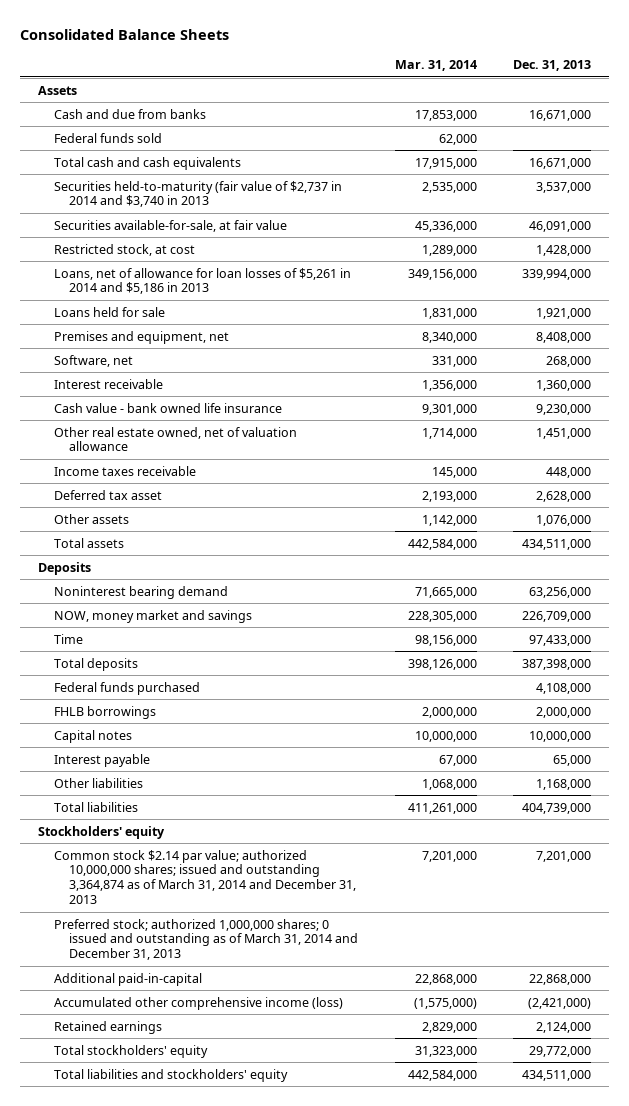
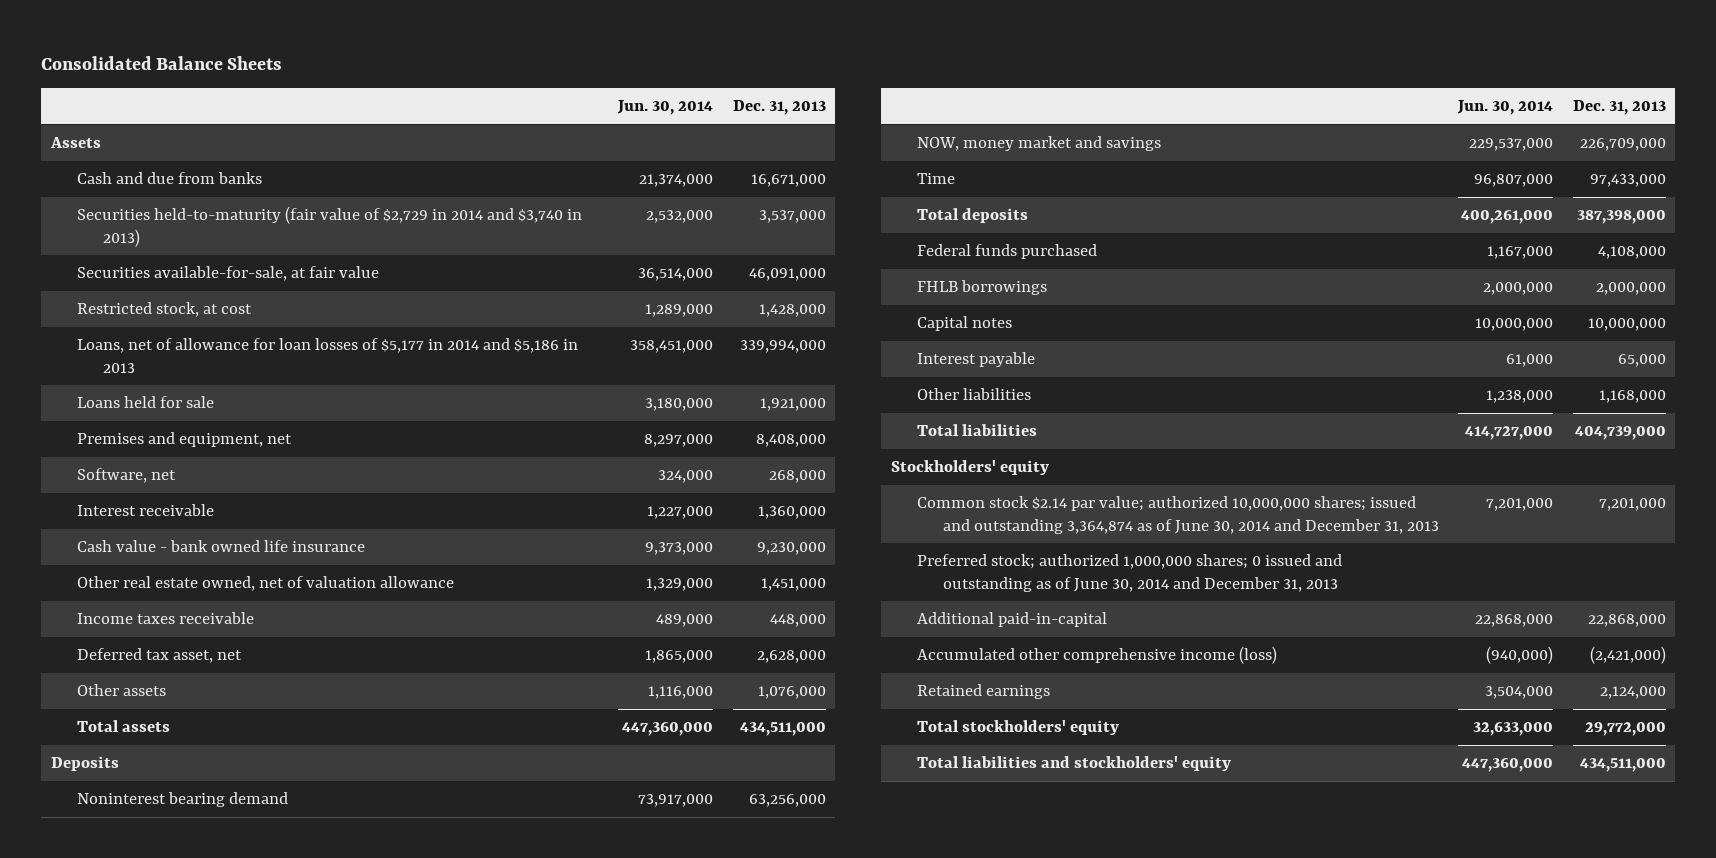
[394,60,477,72] Mar. 31, 2014 -> none
none -> [617,100,714,116] Jun. 30, 2014
[53,132,162,143] Federal funds sold -> none
[53,156,241,170] Total cash and cash equivalents -> none
[53,180,342,208] Securities held-to-maturity (fair value of $2,737 in 2014 and $3,740 in 2013 -> [76,206,582,247] Securities held-to-maturity (fair value of $2,729 in 2014 and $3,740 in 2013)
[53,267,351,295] Loans, net of allowance for loan losses of $5,261 in 2014 and $5,186 in 2013 -> [76,338,578,373] Loans, net of allowance for loan losses of $5,177 in 2014 and $5,186 in 2013
[53,489,162,500] Deferred tax asset -> [76,648,242,664] Deferred tax asset, net
[53,849,356,904] Common stock $2.14 par value; authorized 10,000,000 shares; issued and outstanding 3,364,874 as of March 31, 2014 and December 31, 2013 -> [916,496,1439,534] Common stock $2.14 par value; authorized 10,000,000 shares; issued and outstanding 3,364,874 as of June 30, 2014 and December 31, 2013
[53,918,358,961] Preferred stock; authorized 1,000,000 shares; 0 issued and outstanding as of March 31, 2014 and December 31, 2013 -> [916,554,1342,592] Preferred stock; authorized 1,000,000 shares; 0 issued and outstanding as of June 30, 2014 and December 31, 2013

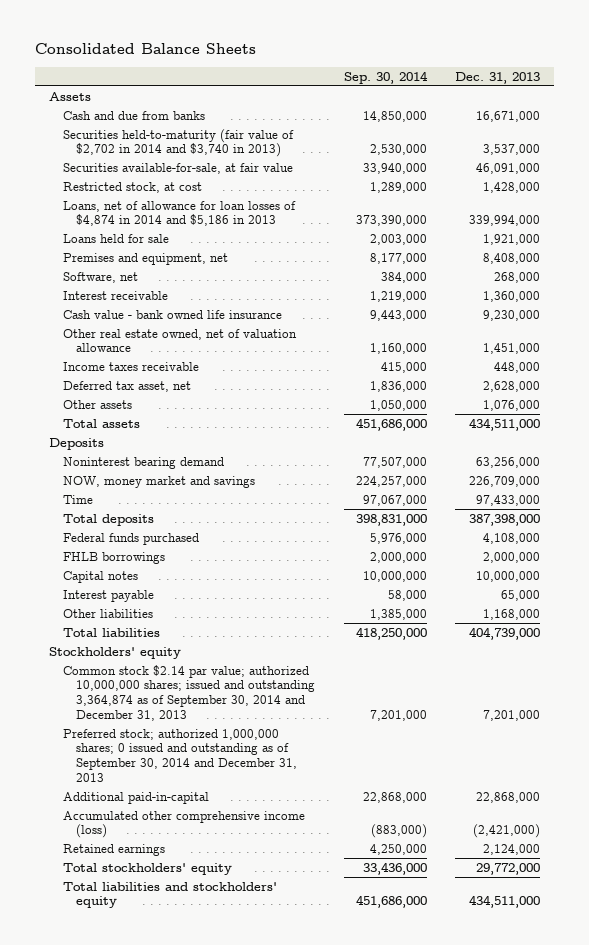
[617,100,714,116] Jun. 30, 2014 -> none
none -> [343,70,428,84] Sep. 30, 2014
[76,206,582,247] Securities held-to-maturity (fair value of $2,729 in 2014 and $3,740 in 2013) -> [62,128,294,158] Securities held-to-maturity (fair value of $2,702 in 2014 and $3,740 in 2013)
[76,338,578,373] Loans, net of allowance for loan losses of $5,177 in 2014 and $5,186 in 2013 -> [62,200,296,227] Loans, net of allowance for loan losses of $4,874 in 2014 and $5,186 in 2013
[916,496,1439,534] Common stock $2.14 par value; authorized 10,000,000 shares; issued and outstanding 3,364,874 as of June 30, 2014 and December 31, 2013 -> [62,664,316,721] Common stock $2.14 par value; authorized 10,000,000 shares; issued and outstanding 3,364,874 as of September 30, 2014 and December 31, 2013
[916,554,1342,592] Preferred stock; authorized 1,000,000 shares; 0 issued and outstanding as of June 30, 2014 and December 31, 2013 -> [62,728,298,782] Preferred stock; authorized 1,000,000 shares; 0 issued and outstanding as of September 30, 2014 and December 31, 2013

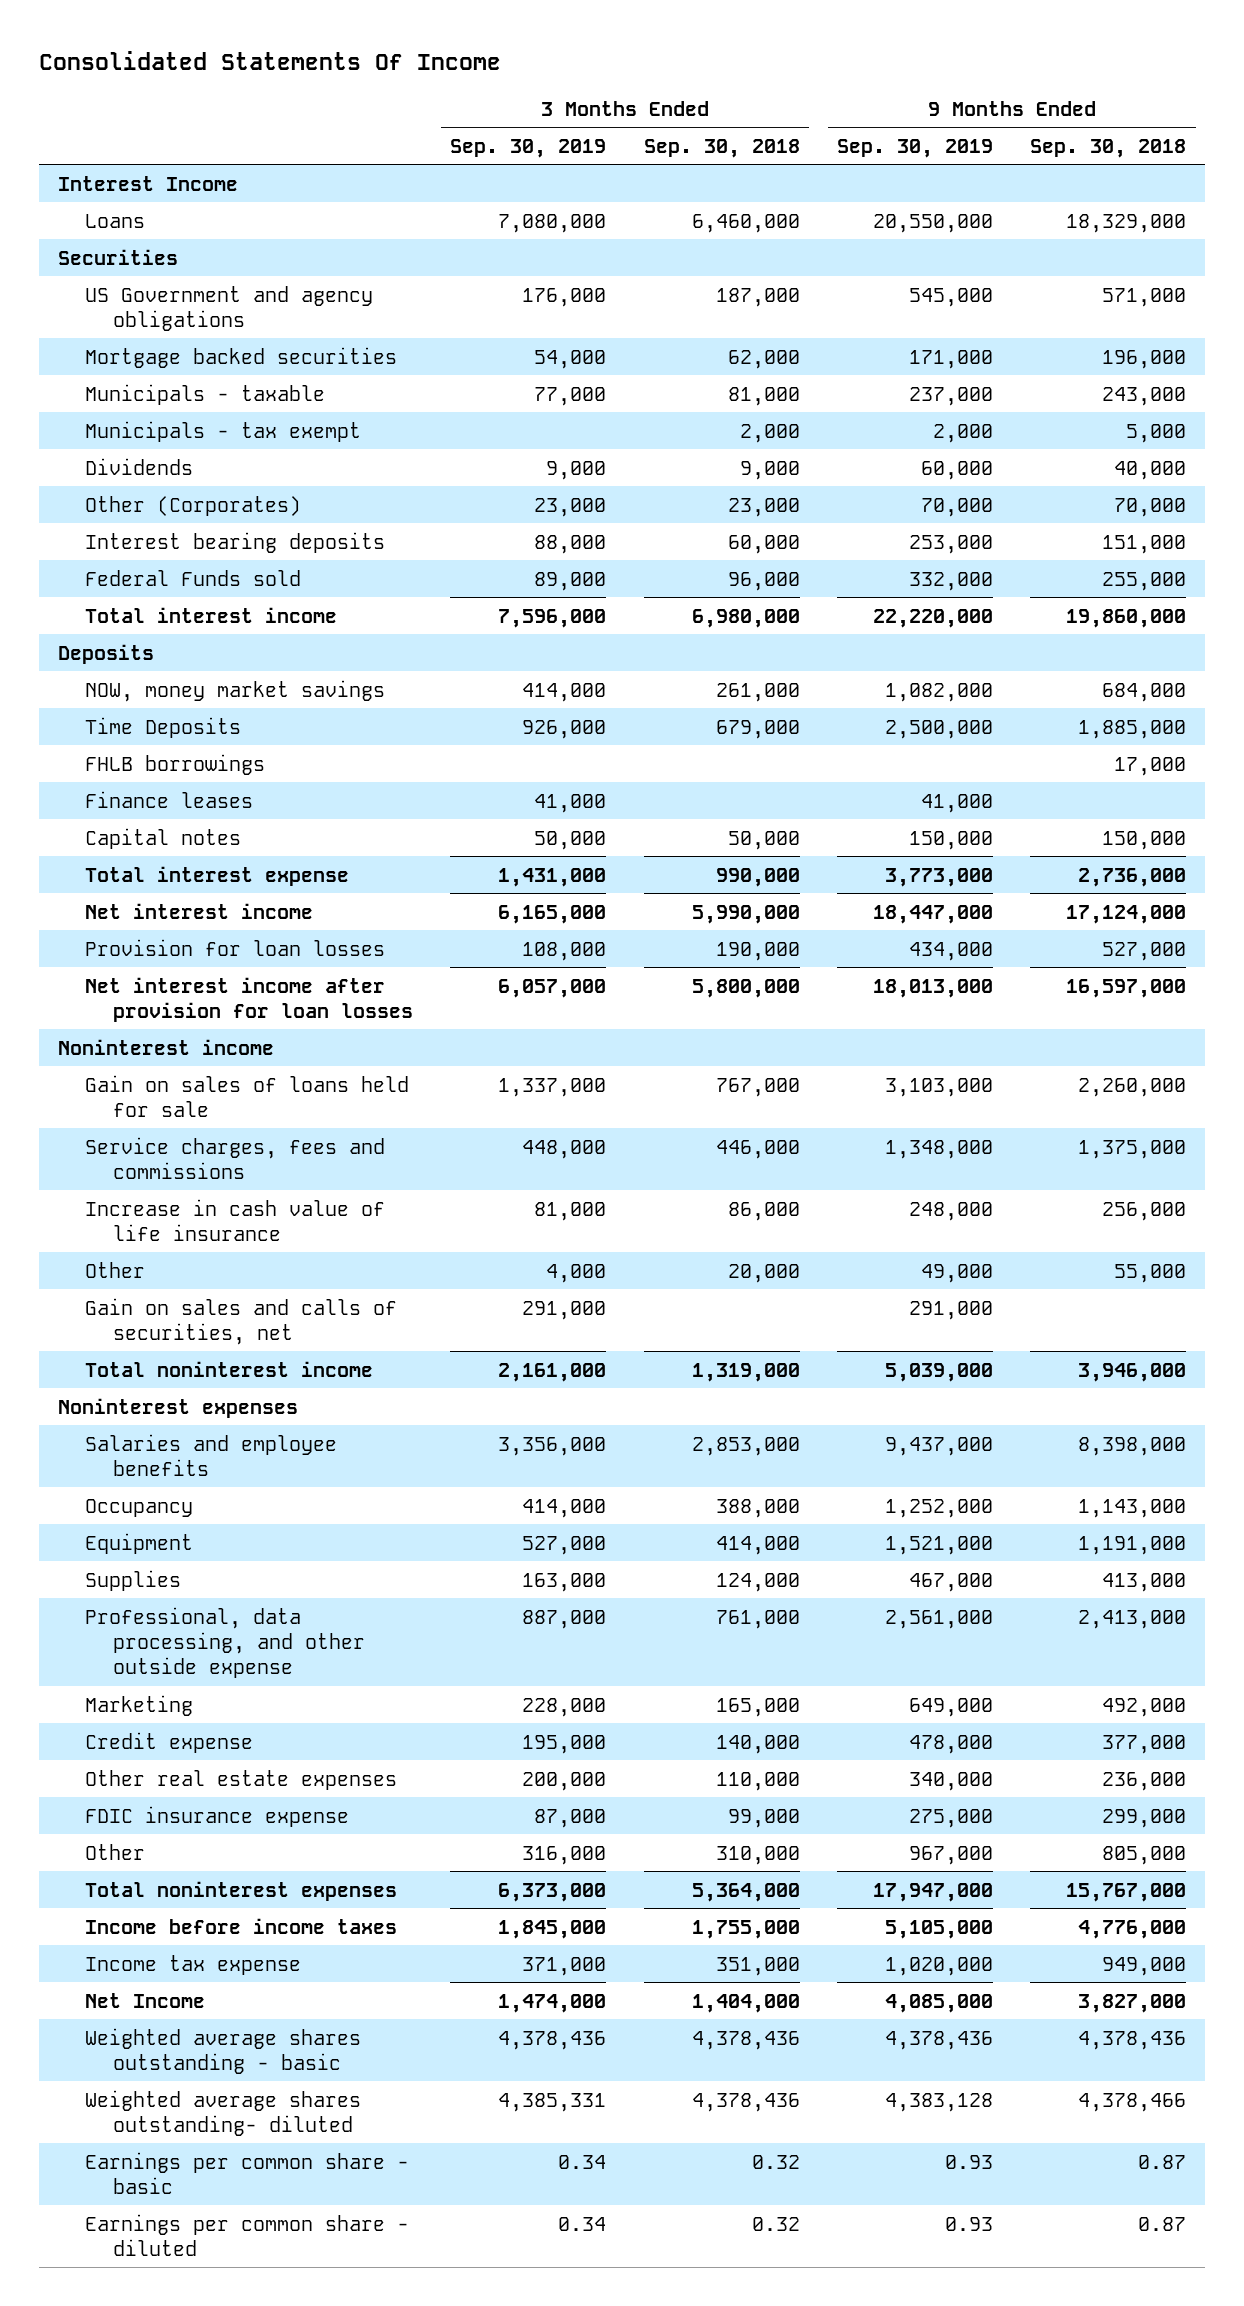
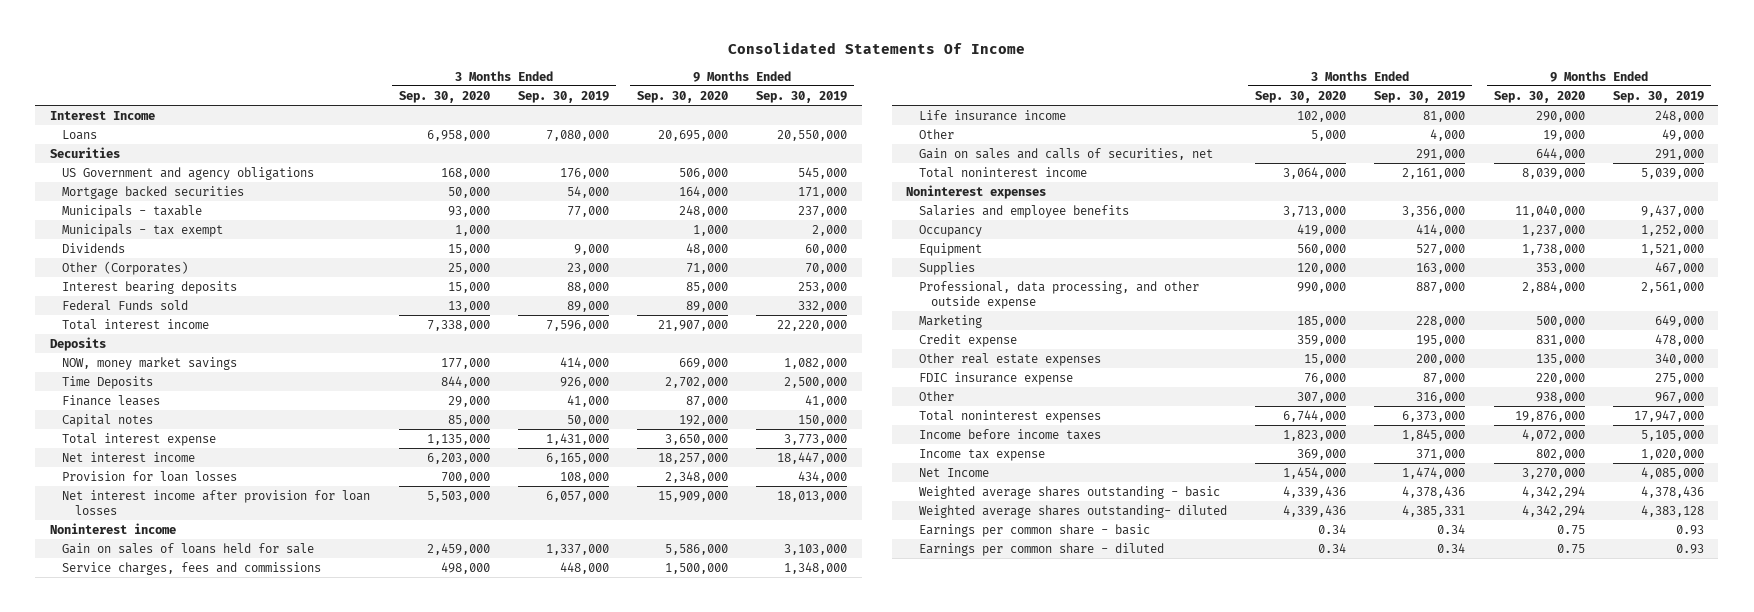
[643,138,800,158] Sep. 30, 2018 -> none
[1030,138,1187,158] Sep. 30, 2018 -> none
none -> [398,90,490,103] Sep. 30, 2020
none -> [637,90,729,103] Sep. 30, 2020
[85,753,266,775] FHLB borrowings -> none
[85,1198,386,1241] Increase in cash value of life insurance -> [918,109,1066,121] Life insurance income

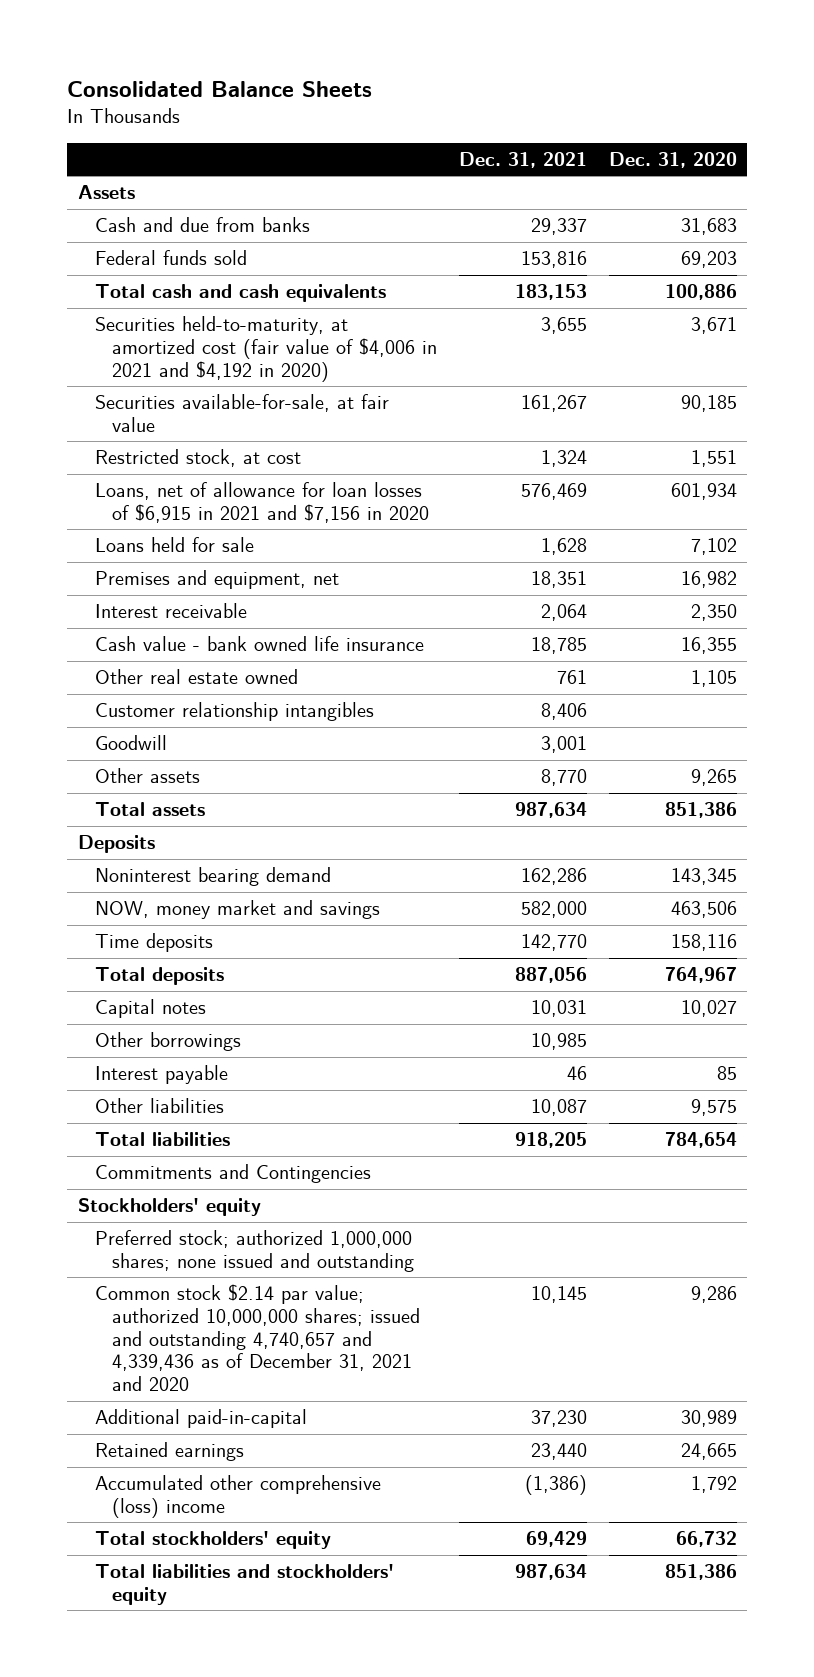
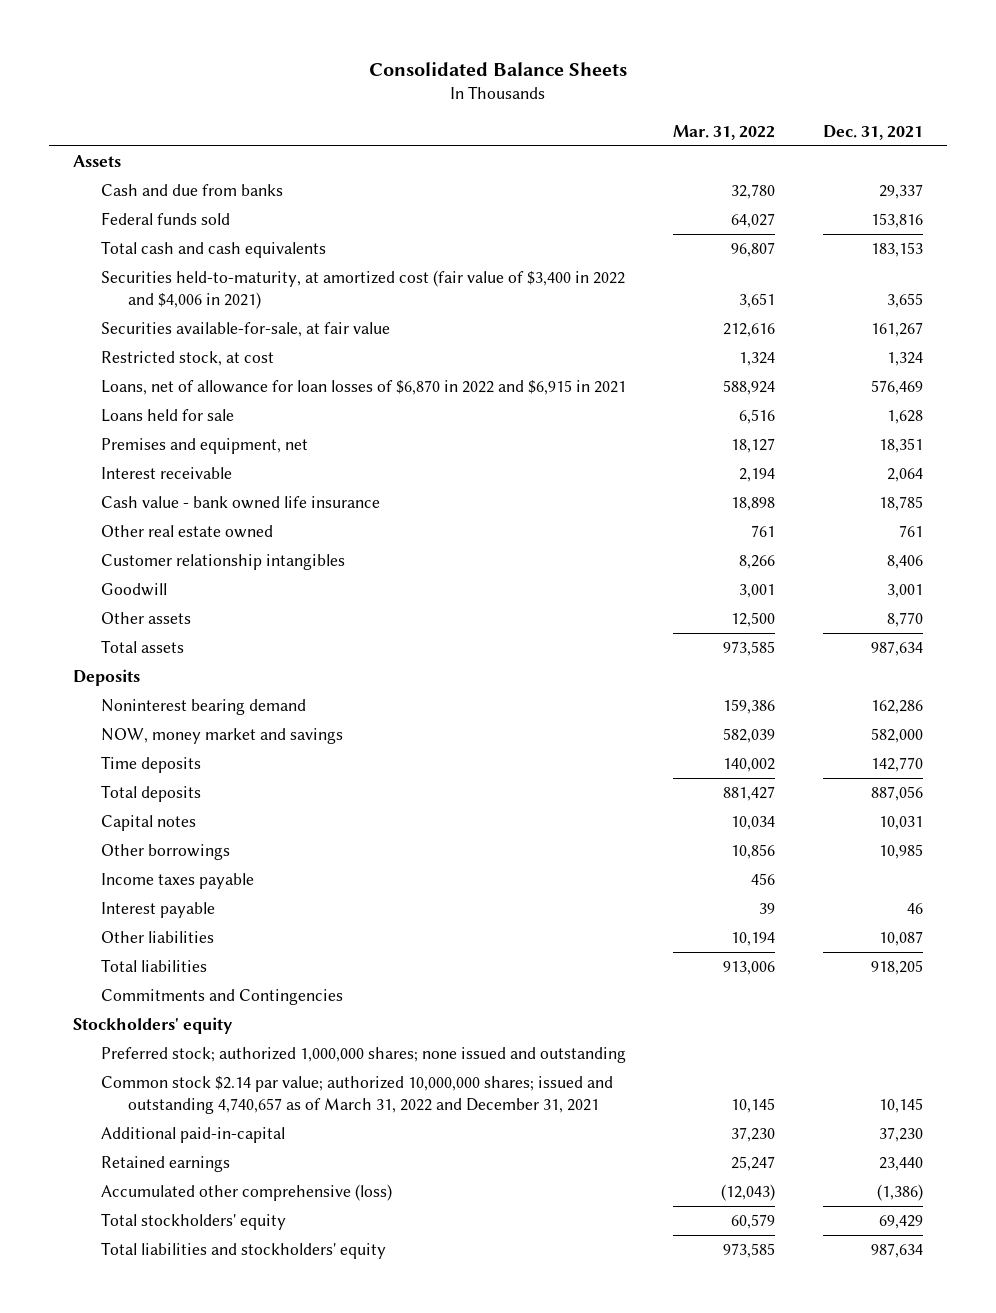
[608,151,737,168] Dec. 31, 2020 -> none
none -> [673,124,776,140] Mar. 31, 2022
[94,316,438,382] Securities held-to-maturity, at amortized cost (fair value of $4,006 in 2021 and $4,192 in 2020) -> [100,270,625,309] Securities held-to-maturity, at amortized cost (fair value of $3,400 in 2022 and $4,006 in 2021)
[94,482,430,523] Loans, net of allowance for loan losses of $6,915 in 2021 and $7,156 in 2020 -> [100,380,626,396] Loans, net of allowance for loan losses of $6,870 in 2022 and $6,915 in 2021
none -> [100,873,254,890] Income taxes payable
[94,1284,421,1392] Common stock $2.14 par value; authorized 10,000,000 shares; issued and outstanding 4,740,657 and 4,339,436 as of December 31, 2021 and 2020 -> [100,1076,613,1114] Common stock $2.14 par value; authorized 10,000,000 shares; issued and outstanding 4,740,657 as of March 31, 2022 and December 31, 2021
[94,1475,381,1518] Accumulated other comprehensive (loss) income -> [100,1184,392,1202] Accumulated other comprehensive (loss)

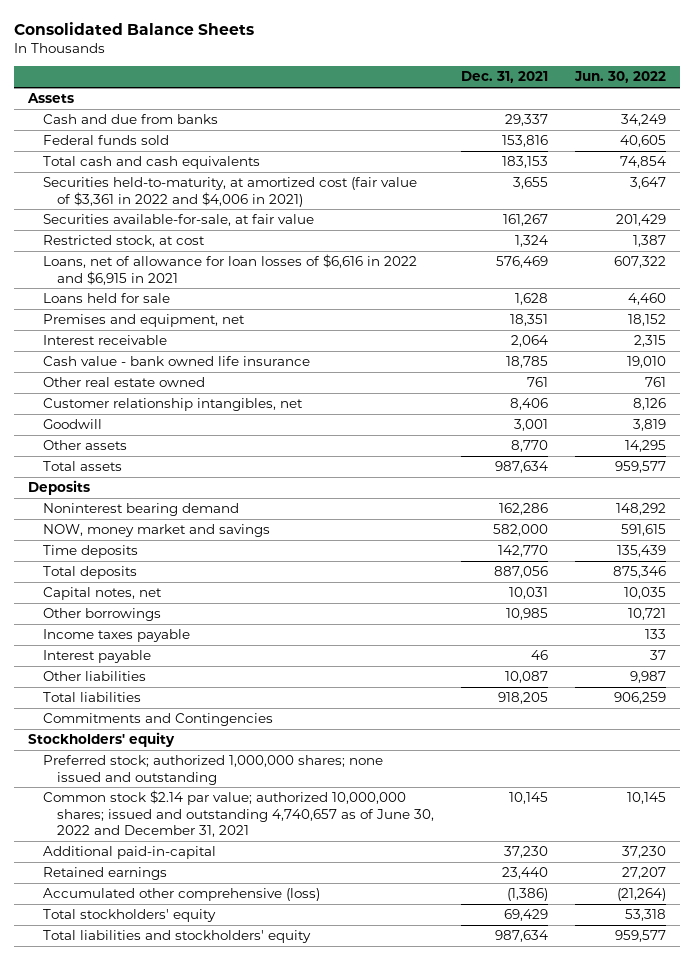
[673,124,776,140] Mar. 31, 2022 -> none
none -> [574,71,667,84] Jun. 30, 2022
[100,270,625,309] Securities held-to-maturity, at amortized cost (fair value of $3,400 in 2022 and $4,006 in 2021) -> [42,177,417,207] Securities held-to-maturity, at amortized cost (fair value of $3,361 in 2022 and $4,006 in 2021)
[100,380,626,396] Loans, net of allowance for loan losses of $6,870 in 2022 and $6,915 in 2021 -> [42,254,417,285] Loans, net of allowance for loan losses of $6,616 in 2022 and $6,915 in 2021
[100,554,345,571] Customer relationship intangibles -> [42,398,303,412] Customer relationship intangibles, net
[100,815,196,832] Capital notes -> [42,587,162,601] Capital notes, net
[100,1076,613,1114] Common stock $2.14 par value; authorized 10,000,000 shares; issued and outstanding 4,740,657 as of March 31, 2022 and December 31, 2021 -> [42,790,435,838] Common stock $2.14 par value; authorized 10,000,000 shares; issued and outstanding 4,740,657 as of June 30, 2022 and December 31, 2021

